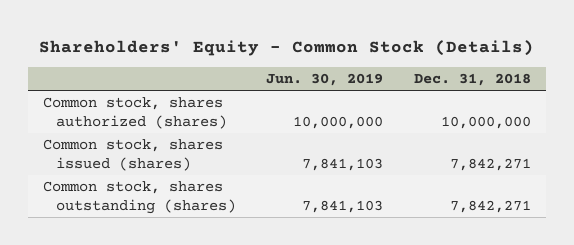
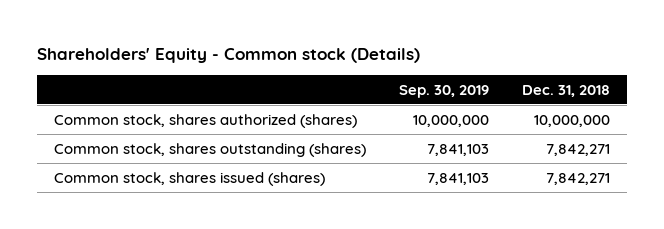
[38,39,534,56] Shareholders' Equity - Common Stock (Details) -> [36,48,420,64] Shareholders' Equity - Common stock (Details)
[266,73,384,87] Jun. 30, 2019 -> none
none -> [398,84,489,98] Sep. 30, 2019
[43,139,224,171] Common stock, shares issued (shares) -> [53,171,325,186] Common stock, shares issued (shares)

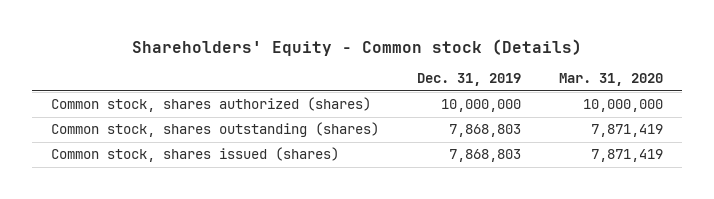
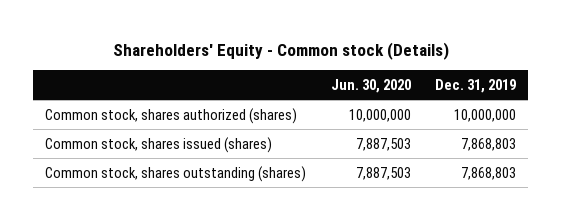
[559,73,664,87] Mar. 31, 2020 -> none
none -> [330,79,411,94] Jun. 30, 2020
[50,122,379,138] Common stock, shares outstanding (shares) -> [45,165,307,182] Common stock, shares outstanding (shares)

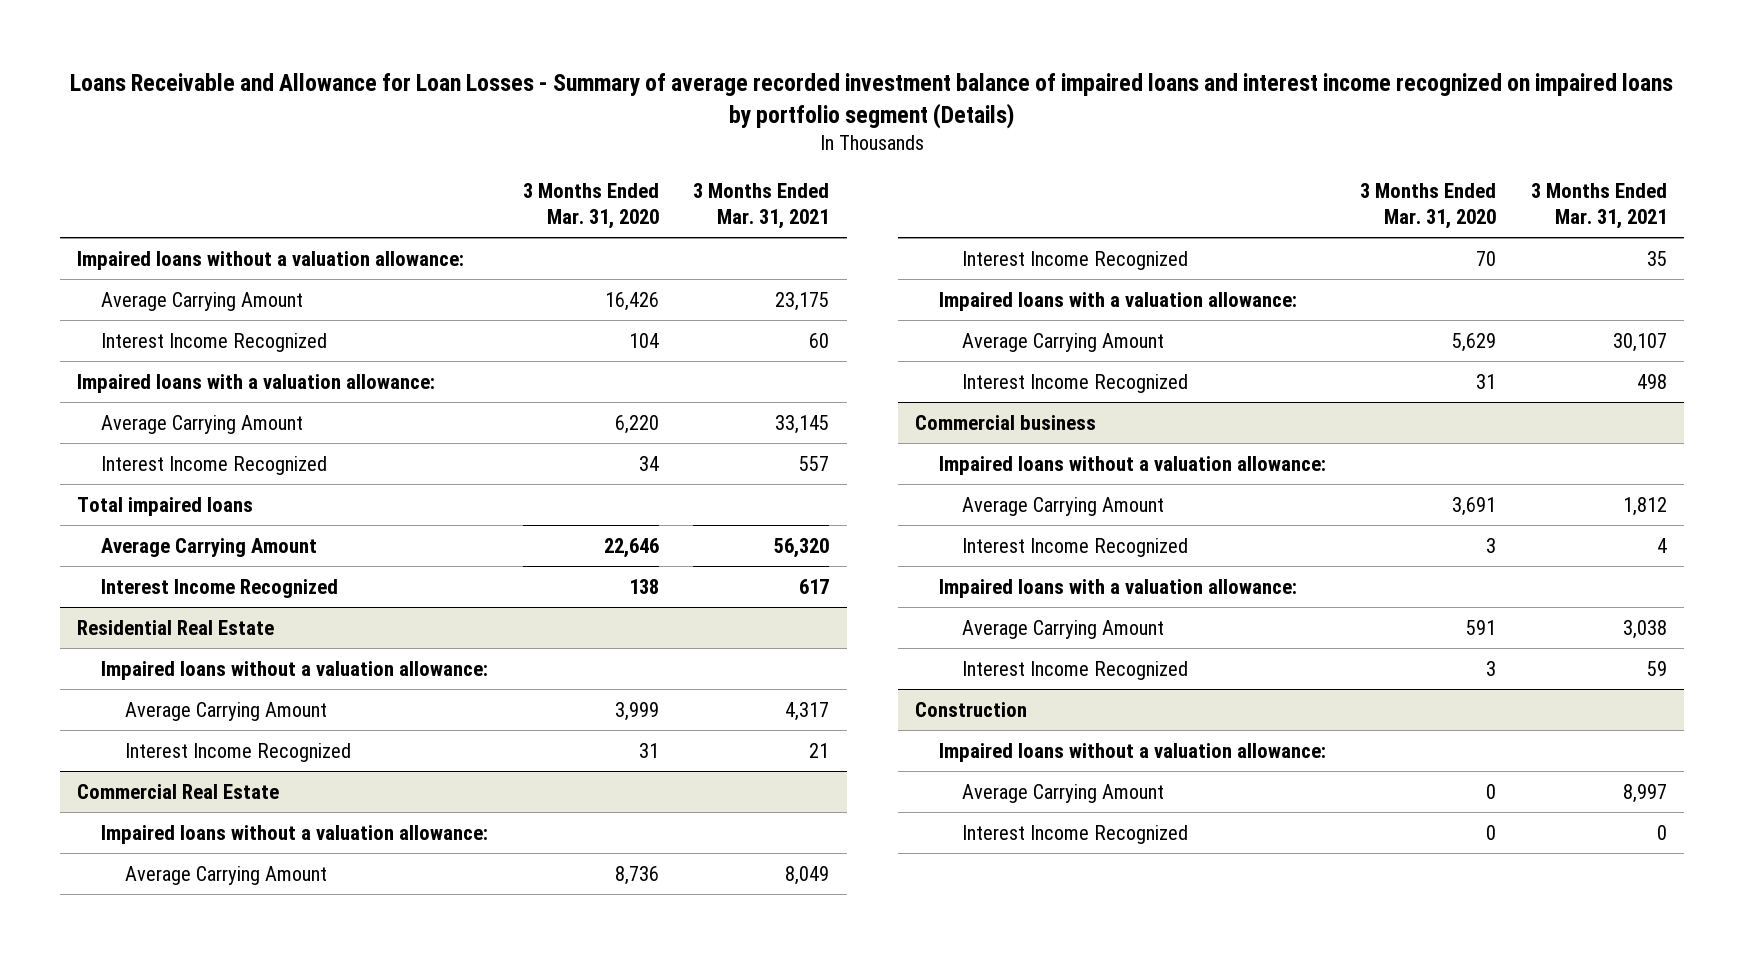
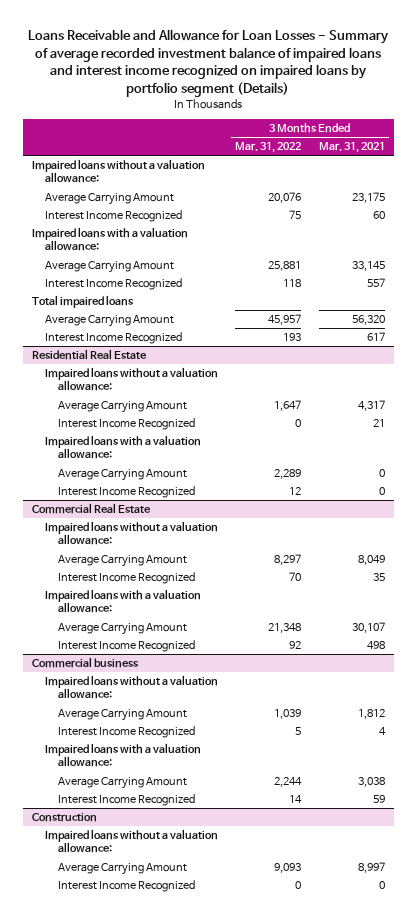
[522,183,659,229] 3 Months Ended Mar. 31, 2020 -> none
none -> [235,142,302,154] Mar. 31, 2022
none -> [44,435,201,460] Impaired loans with a valuation allowance:
none -> [58,469,188,482] Average Carrying Amount
none -> [58,486,196,499] Interest Income Recognized

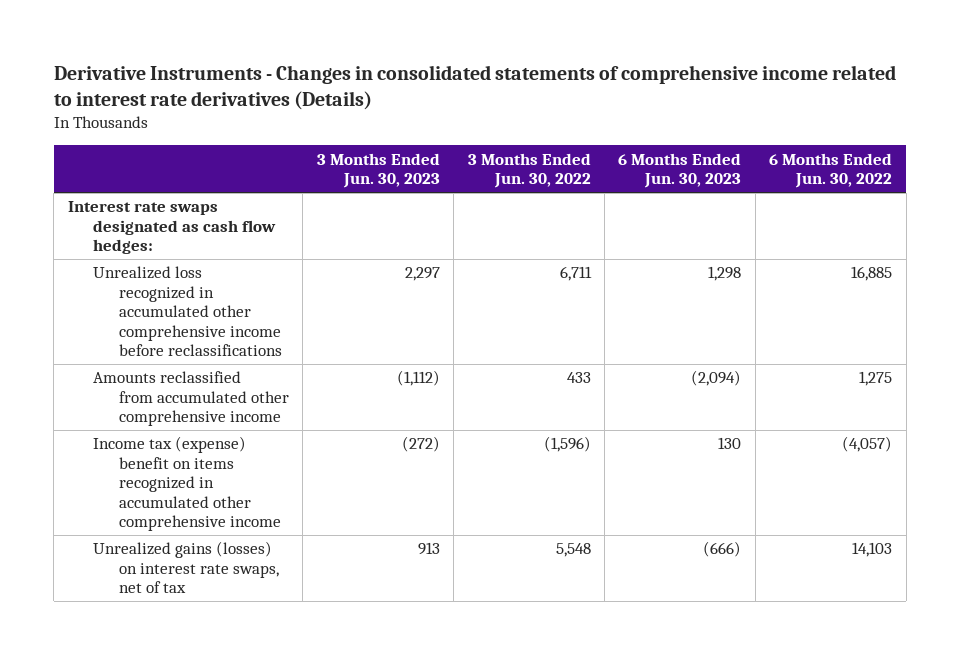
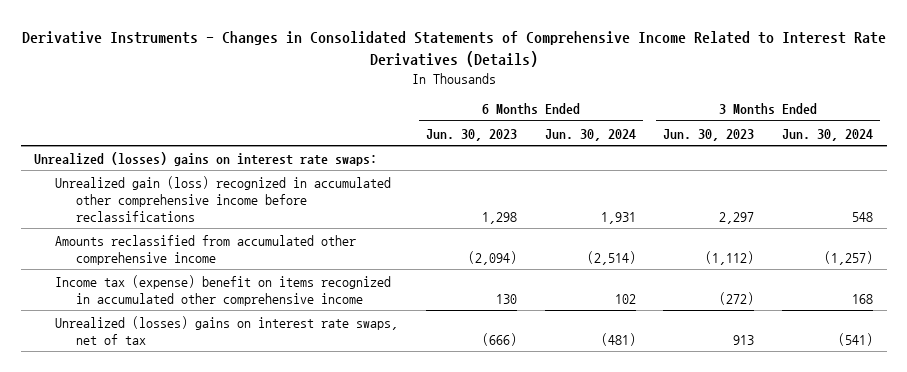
[53,64,896,110] Derivative Instruments - Changes in consolidated statements of comprehensive income related to interest rate derivatives (Details) -> [21,31,886,67] Derivative Instruments - Changes in Consolidated Statements of Comprehensive Income Related to Interest Rate Derivatives (Details)
[467,152,591,189] 3 Months Ended Jun. 30, 2022 -> none
[769,152,893,189] 6 Months Ended Jun. 30, 2022 -> none
none -> [544,128,636,141] Jun. 30, 2024
none -> [781,128,873,141] Jun. 30, 2024
[67,201,277,255] Interest rate swaps designated as cash flow hedges: -> [34,151,378,166] Unrealized (losses) gains on interest rate swaps:
[93,266,282,357] Unrealized loss recognized in accumulated other comprehensive income before reclassifications -> [55,175,392,222] Unrealized gain (loss) recognized in accumulated other comprehensive income before reclassifications
[93,541,279,594] Unrealized gains (losses) on interest rate swaps, net of tax -> [55,315,399,345] Unrealized (losses) gains on interest rate swaps, net of tax

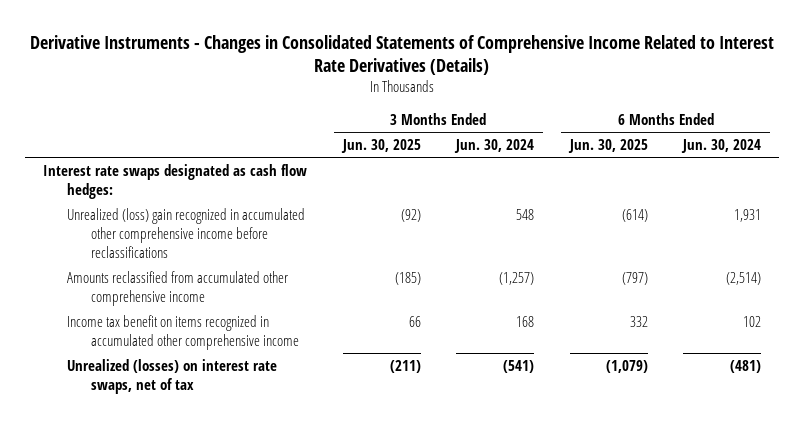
[425,128,517,141] Jun. 30, 2023 -> none
[663,128,755,141] Jun. 30, 2023 -> none
none -> [340,139,421,154] Jun. 30, 2025
none -> [567,139,648,154] Jun. 30, 2025
[34,151,378,166] Unrealized (losses) gains on interest rate swaps: -> [43,163,308,200] Interest rate swaps designated as cash flow hedges:
[55,175,392,222] Unrealized gain (loss) recognized in accumulated other comprehensive income before reclassifications -> [66,207,305,259] Unrealized (loss) gain recognized in accumulated other comprehensive income before reclassifications
[55,274,392,306] Income tax (expense) benefit on items recognized in accumulated other comprehensive income -> [66,314,299,351] Income tax benefit on items recognized in accumulated other comprehensive income
[55,315,399,345] Unrealized (losses) gains on interest rate swaps, net of tax -> [66,358,277,395] Unrealized (losses) on interest rate swaps, net of tax

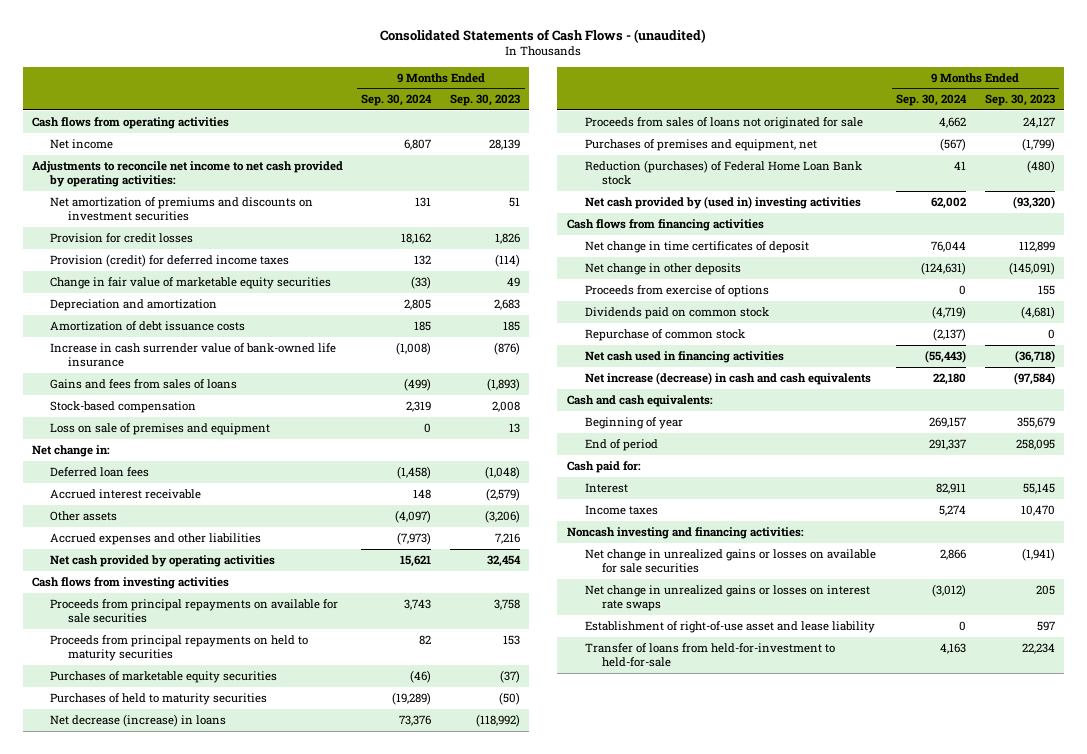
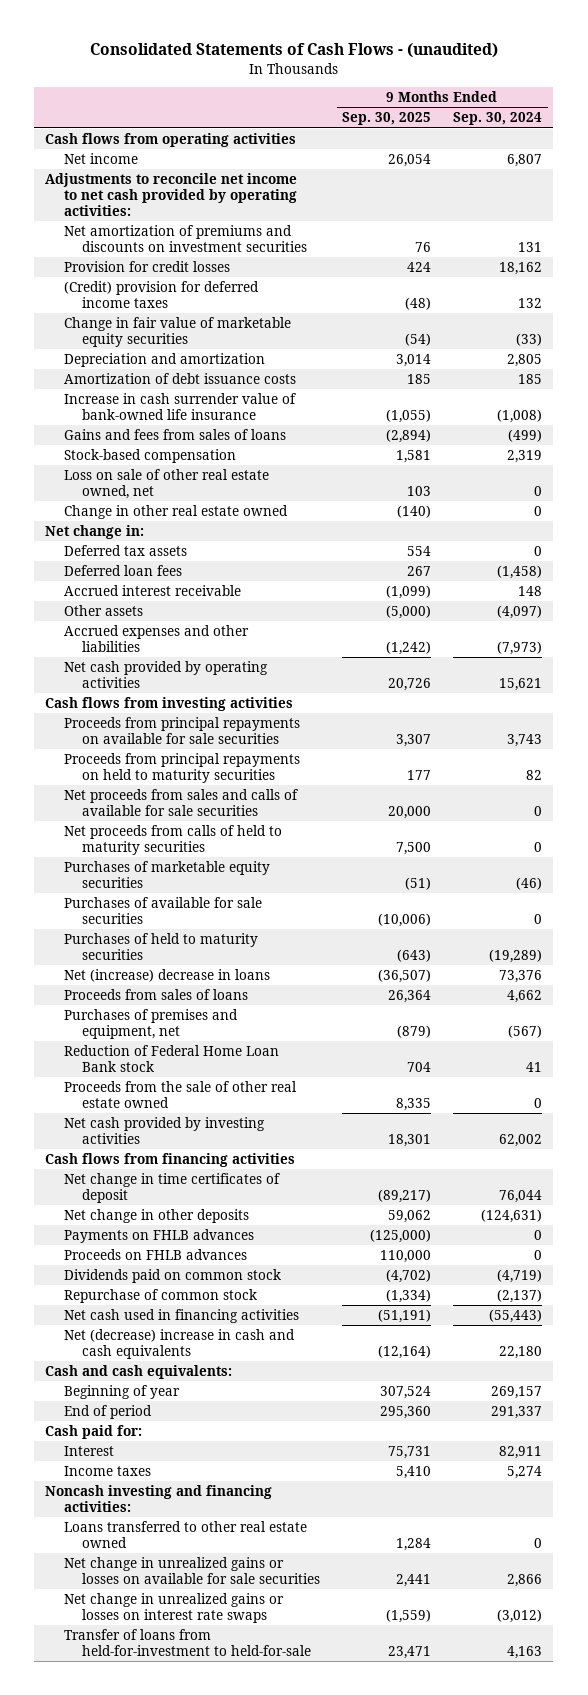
[449,94,520,107] Sep. 30, 2023 -> none
none -> [342,112,432,126] Sep. 30, 2025
[49,253,289,267] Provision (credit) for deferred income taxes -> [63,280,259,308] (Credit) provision for deferred income taxes
[49,422,270,435] Loss on sale of premises and equipment -> [63,468,269,499] Loss on sale of other real estate owned, net
none -> [63,504,288,519] Change in other real estate owned
none -> [63,544,187,556] Deferred tax assets
none -> [63,788,298,816] Net proceeds from sales and calls of available for sale securities
none -> [63,824,282,855] Net proceeds from calls of held to maturity securities
none -> [63,896,262,924] Purchases of available for sale securities
[49,713,226,727] Net decrease (increase) in loans -> [63,968,270,982] Net (increase) decrease in loans
[584,116,863,129] Proceeds from sales of loans not originated for sale -> [63,988,248,1000] Proceeds from sales of loans
[584,159,862,186] Reduction (purchases) of Federal Home Loan Bank stock -> [63,1044,279,1072] Reduction of Federal Home Loan Bank stock
none -> [63,1080,297,1108] Proceeds from the sale of other real estate owned
[584,195,861,209] Net cash provided by (used in) investing activities -> [63,1116,265,1144] Net cash provided by investing activities
[584,284,769,297] Proceeds from exercise of options -> none
none -> [63,1228,254,1243] Payments on FHLB advances
none -> [63,1248,247,1260] Proceeds on FHLB advances
[584,371,871,385] Net increase (decrease) in cash and cash equivalents -> [63,1328,295,1359] Net (decrease) increase in cash and cash equivalents
none -> [63,1520,307,1548] Loans transferred to other real estate owned
[584,620,875,633] Establishment of right-of-use asset and lease liability -> none

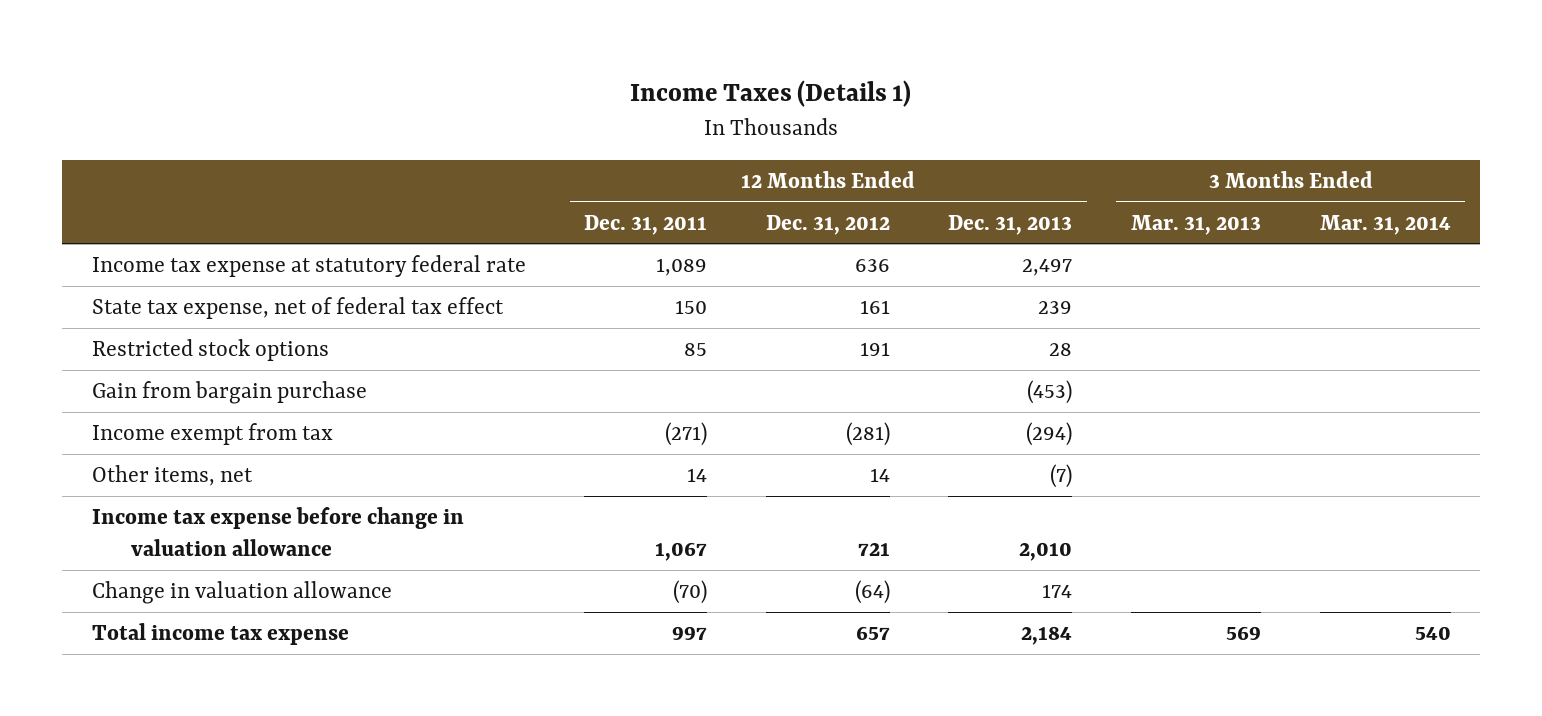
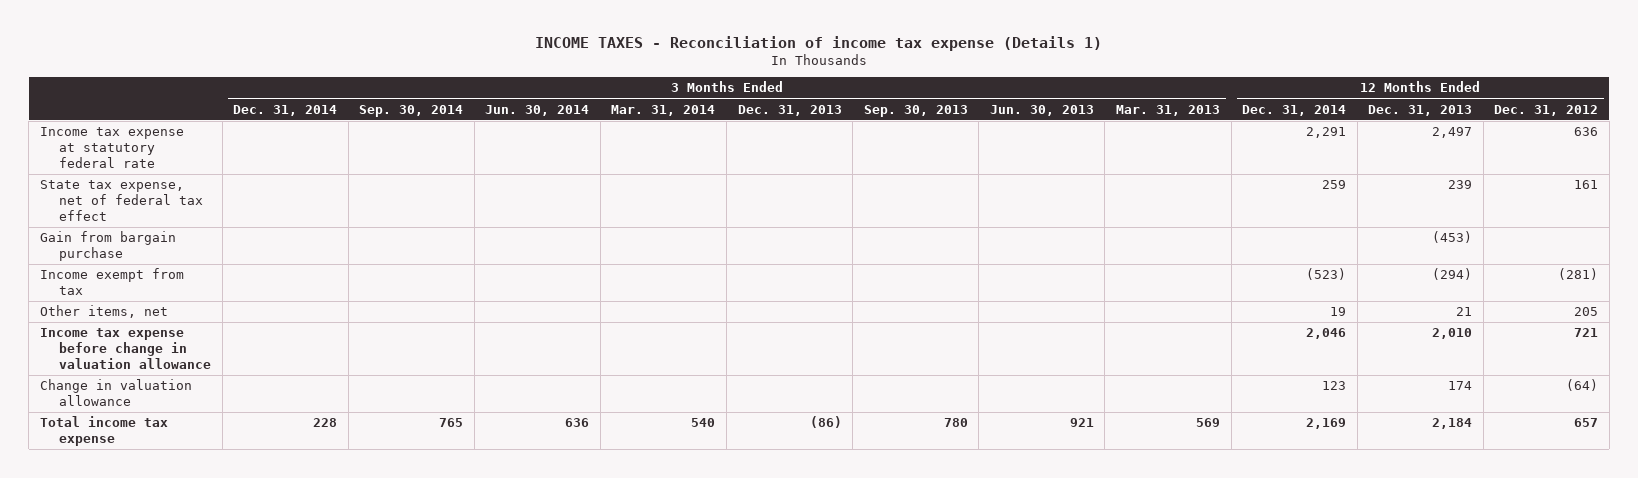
[630,80,912,108] Income Taxes (Details 1) -> [535,36,1103,52] INCOME TAXES - Reconciliation of income tax expense (Details 1)
[584,214,708,235] Dec. 31, 2011 -> none
none -> [233,104,338,116] Dec. 31, 2014
none -> [359,104,464,117] Sep. 30, 2014
none -> [485,104,590,116] Jun. 30, 2014
none -> [737,104,842,116] Dec. 31, 2013
none -> [863,104,968,117] Sep. 30, 2013
none -> [989,104,1094,116] Jun. 30, 2013
none -> [1242,104,1347,116] Dec. 31, 2014
[91,338,329,361] Restricted stock options -> none
[869,467,890,482] 14 -> [1574,307,1599,317] 205
[1050,463,1073,488] (7) -> [1456,307,1473,317] 21

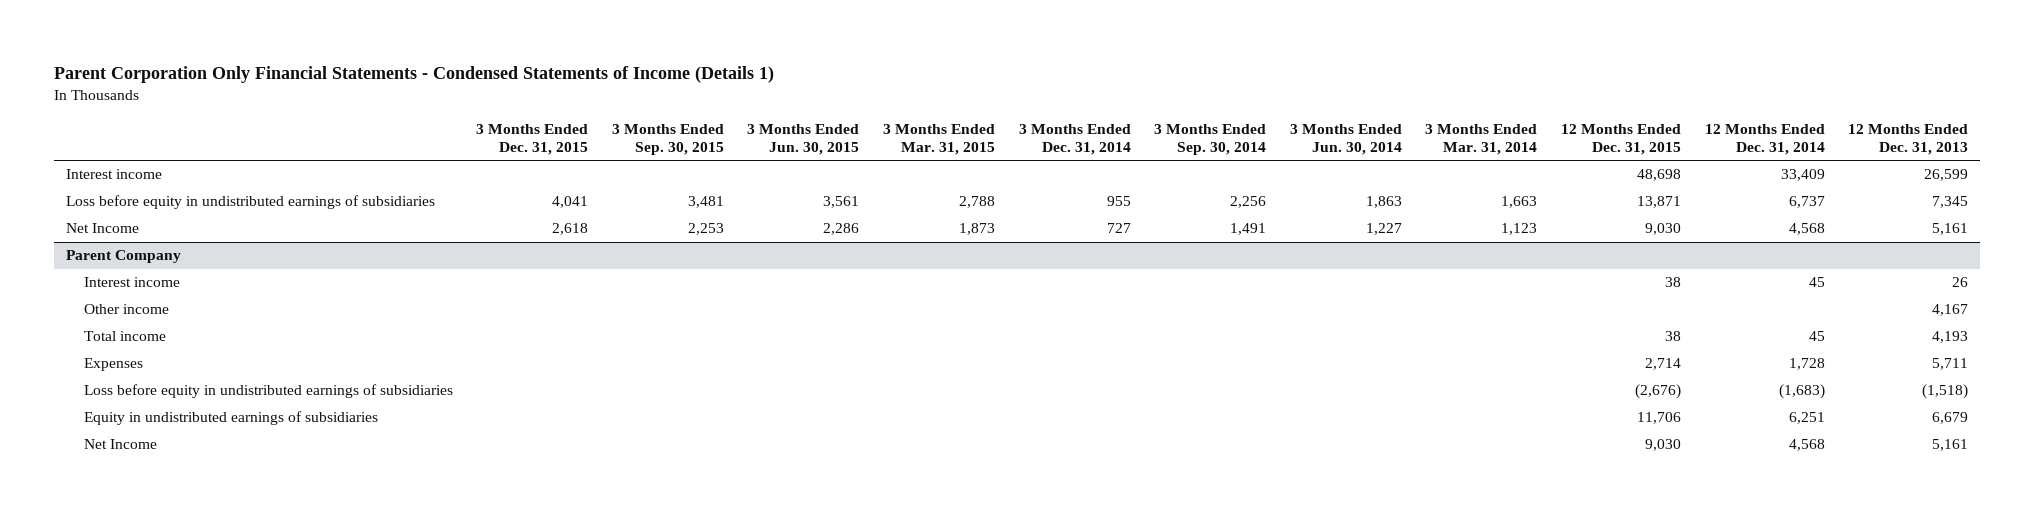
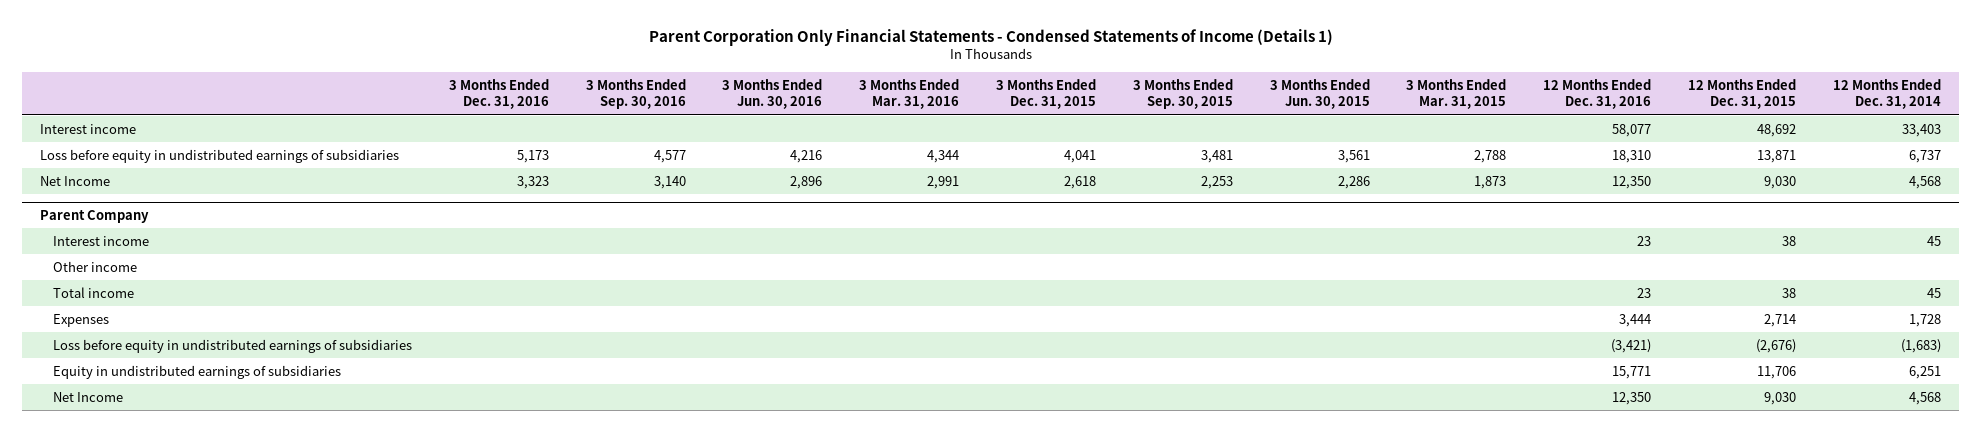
[1018,123,1131,156] 3 Months Ended Dec. 31, 2014 -> none
[1154,123,1267,156] 3 Months Ended Sep. 30, 2014 -> none
[1289,123,1402,156] 3 Months Ended Jun. 30, 2014 -> none
[1425,123,1538,156] 3 Months Ended Mar. 31, 2014 -> none
[1848,123,1969,156] 12 Months Ended Dec. 31, 2013 -> none
none -> [448,78,549,110] 3 Months Ended Dec. 31, 2016
none -> [585,78,686,110] 3 Months Ended Sep. 30, 2016
none -> [722,78,823,110] 3 Months Ended Jun. 30, 2016
none -> [859,78,960,110] 3 Months Ended Mar. 31, 2016
none -> [1543,78,1652,110] 12 Months Ended Dec. 31, 2016
[1637,169,1682,182] 48,698 -> [1756,123,1796,137] 48,692
[1780,169,1825,182] 33,409 -> [1901,123,1941,137] 33,403

